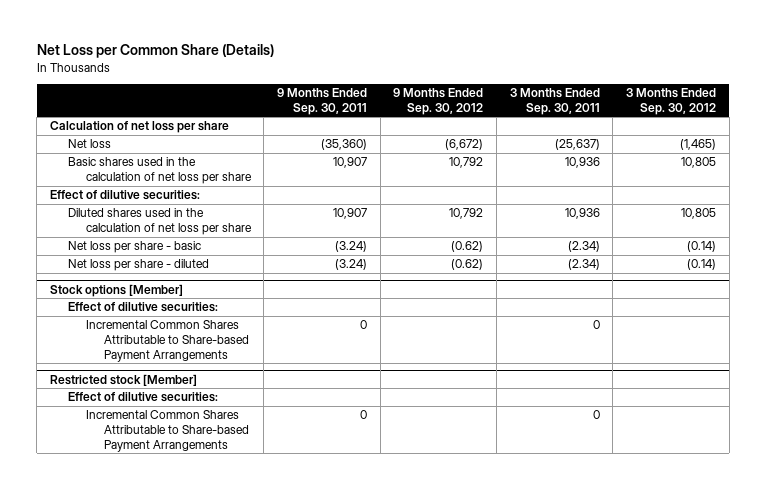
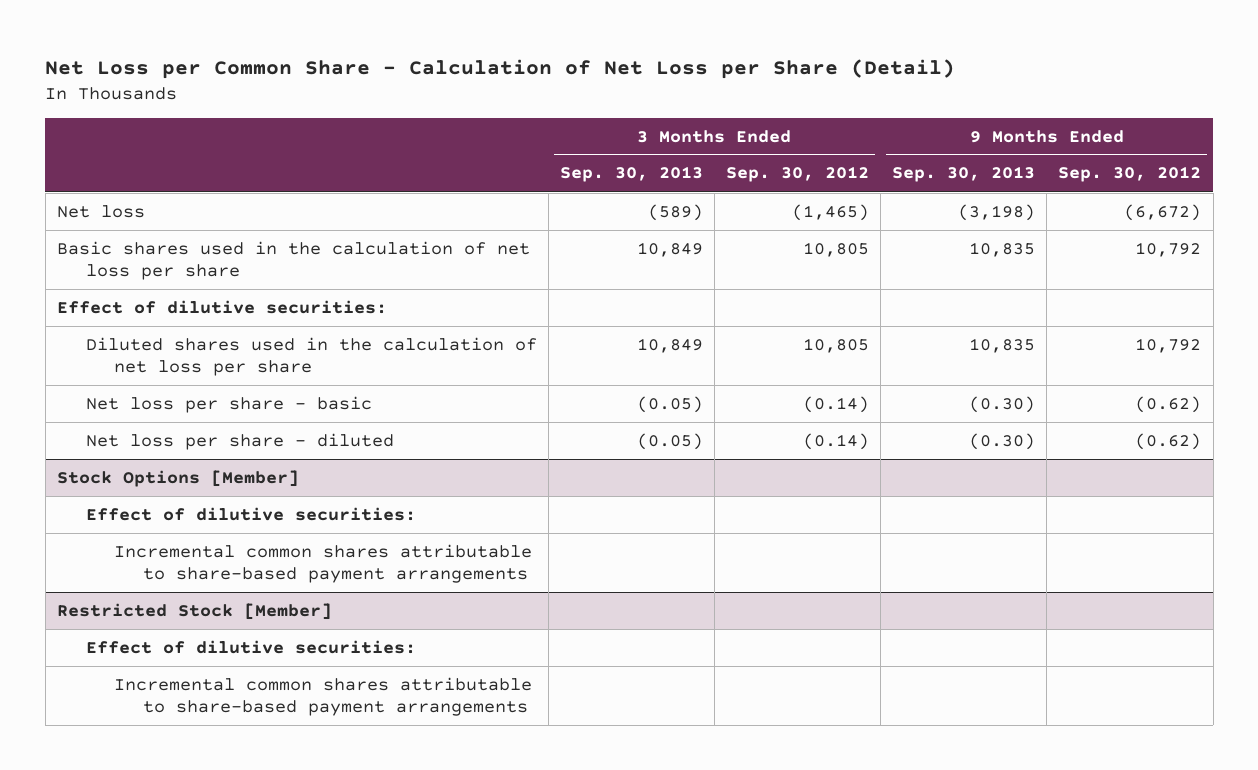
[36,44,274,59] Net Loss per Common Share (Details) -> [45,59,956,80] Net Loss per Common Share - Calculation of Net Loss per Share (Detail)
[276,87,367,115] 9 Months Ended Sep. 30, 2011 -> none
[509,87,600,115] 3 Months Ended Sep. 30, 2011 -> none
none -> [559,166,703,183] Sep. 30, 2013
none -> [892,166,1036,183] Sep. 30, 2013
[49,121,229,134] Calculation of net loss per share -> none
[49,283,183,297] Stock options [Member] -> [56,469,299,487] Stock Options [Member]
[85,320,249,362] Incremental Common Shares Attributable to Share-based Payment Arrangements -> [114,543,533,584] Incremental common shares attributable to share-based payment arrangements
[49,373,197,386] Restricted stock [Member] -> [56,602,332,620] Restricted Stock [Member]
[85,410,249,452] Incremental Common Shares Attributable to Share-based Payment Arrangements -> [114,676,533,717] Incremental common shares attributable to share-based payment arrangements

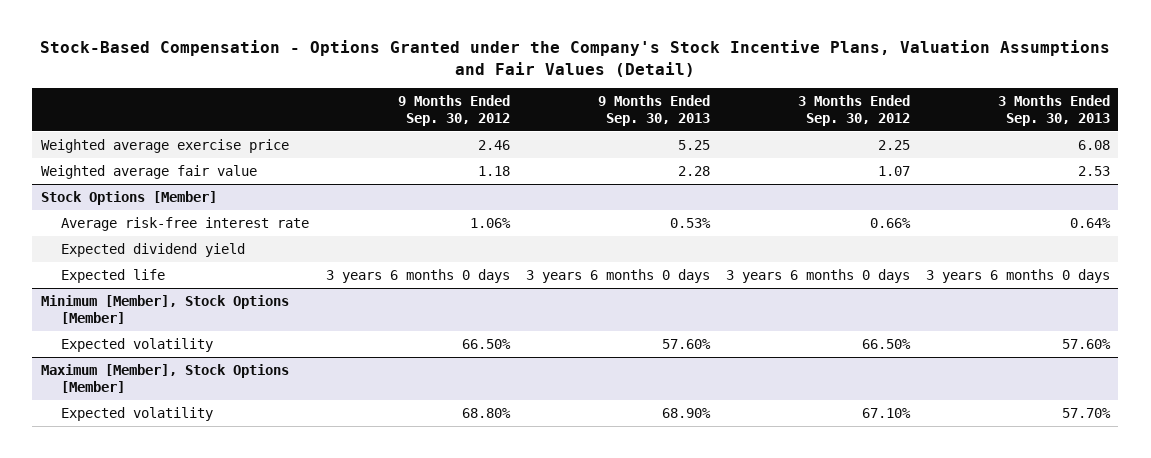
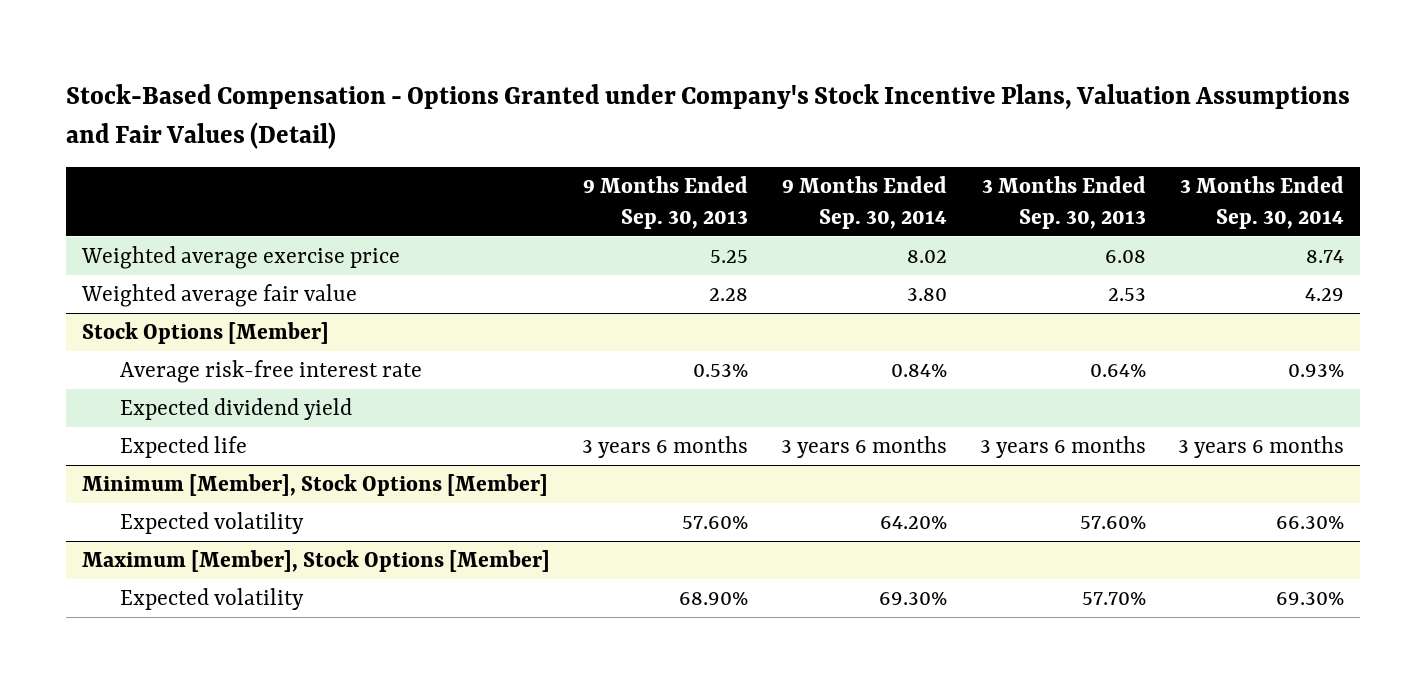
[40,40,1111,77] Stock-Based Compensation - Options Granted under the Company's Stock Incentive Plans, Valuation Assumptions and Fair Values (Detail) -> [65,84,1350,149] Stock-Based Compensation - Options Granted under Company's Stock Incentive Plans, Valuation Assumptions and Fair Values (Detail)
[397,94,510,127] 9 Months Ended Sep. 30, 2012 -> none
[798,94,911,127] 3 Months Ended Sep. 30, 2012 -> none
none -> [781,176,947,229] 9 Months Ended Sep. 30, 2014
none -> [1180,176,1345,229] 3 Months Ended Sep. 30, 2014
[525,268,710,283] 3 years 6 months 0 days -> [582,435,749,458] 3 years 6 months
[926,268,1111,283] 3 years 6 months 0 days -> [979,435,1146,458] 3 years 6 months

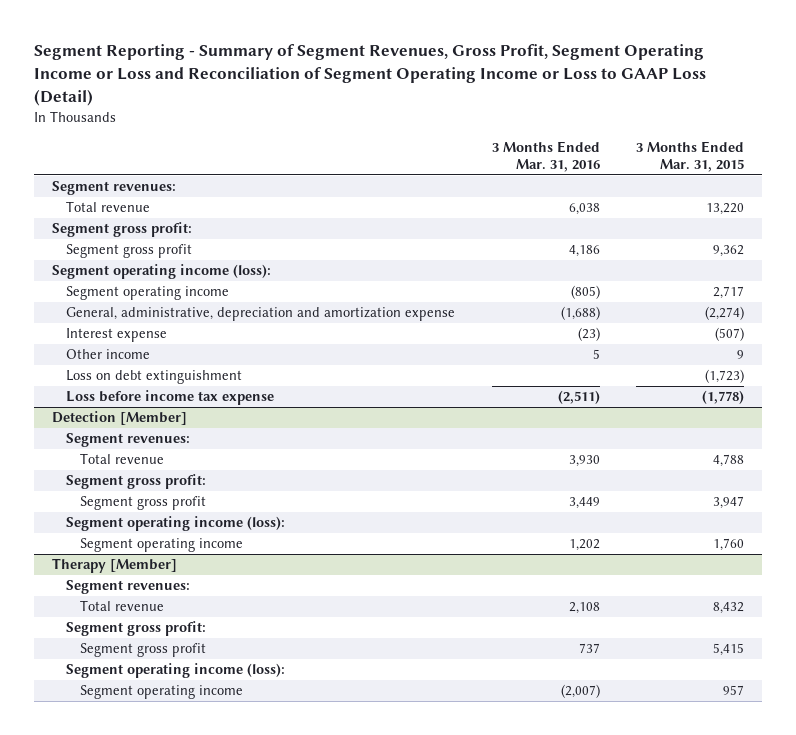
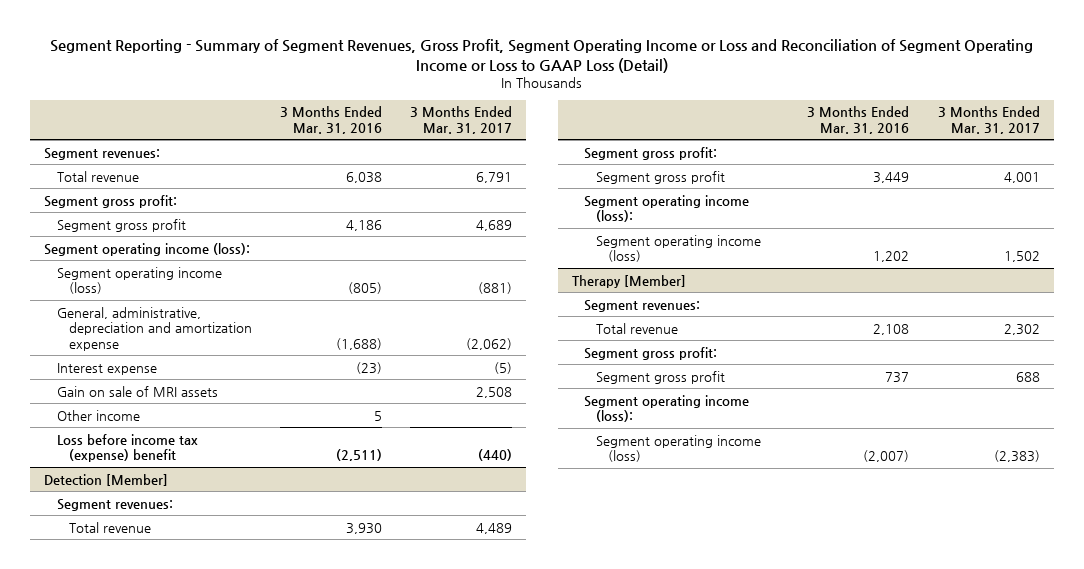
[636,140,745,172] 3 Months Ended Mar. 31, 2015 -> none
none -> [410,106,513,134] 3 Months Ended Mar. 31, 2017
[66,286,230,301] Segment operating income -> [56,266,222,295] Segment operating income (loss)
none -> [56,385,218,397] Gain on sale of MRI assets
[66,370,243,385] Loss on debt extinguishment -> none
[66,390,275,406] Loss before income tax expense -> [56,433,198,463] Loss before income tax (expense) benefit
[80,538,244,553] Segment operating income -> [596,234,762,263] Segment operating income (loss)
[80,685,244,700] Segment operating income -> [596,434,762,463] Segment operating income (loss)

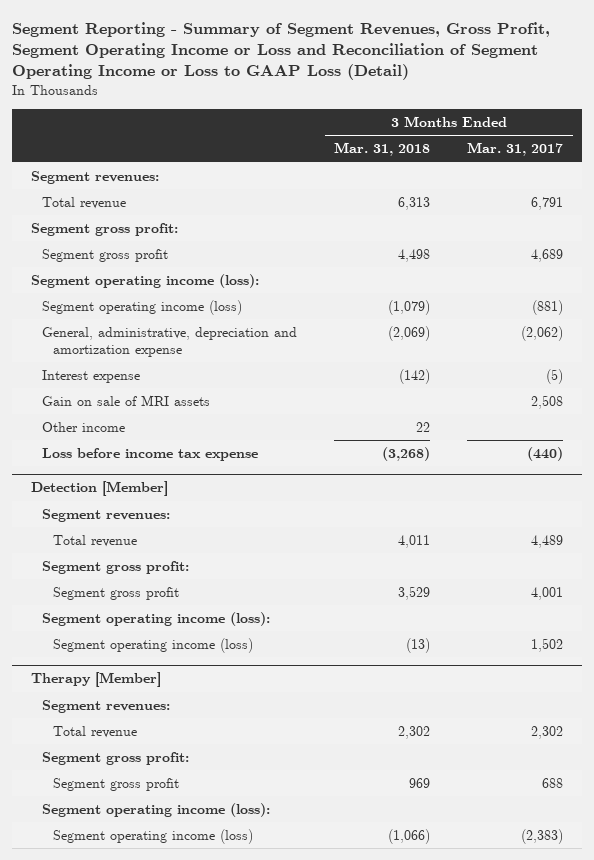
[279,106,382,134] 3 Months Ended Mar. 31, 2016 -> none
none -> [334,142,431,157] Mar. 31, 2018
[56,433,198,463] Loss before income tax (expense) benefit -> [41,447,258,461] Loss before income tax expense

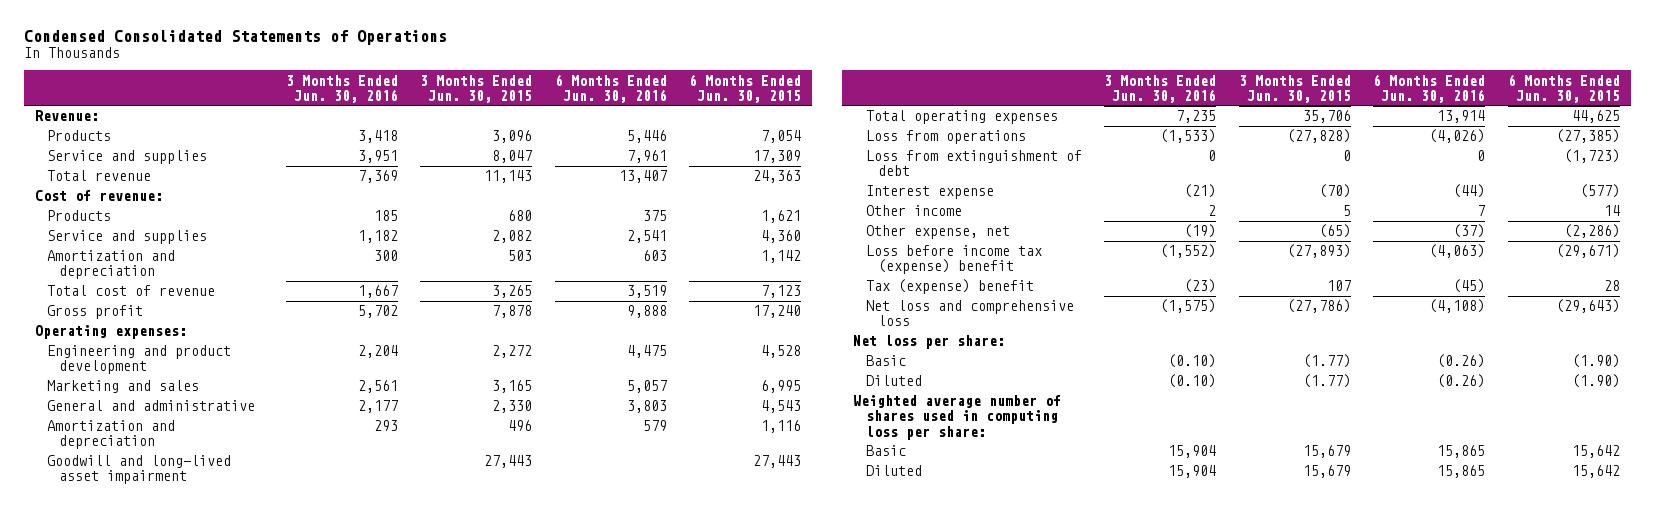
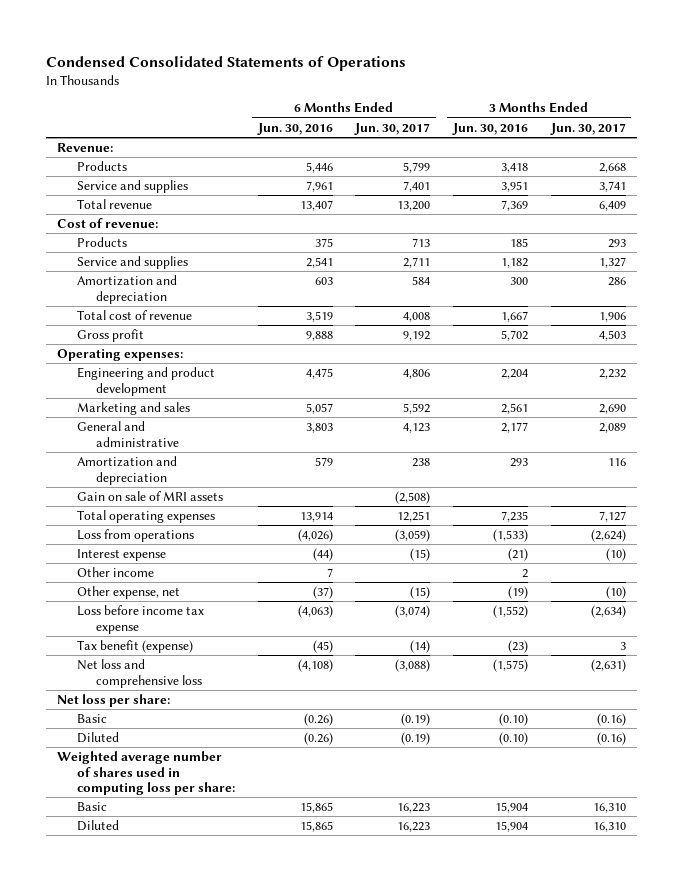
[420,74,533,103] 3 Months Ended Jun. 30, 2015 -> none
[689,73,802,103] 6 Months Ended Jun. 30, 2015 -> none
none -> [354,122,431,135] Jun. 30, 2017
none -> [549,122,626,135] Jun. 30, 2017
[47,455,232,485] Goodwill and long-lived asset impairment -> none
none -> [76,491,223,502] Gain on sale of MRI assets
[865,150,1082,177] Loss from extinguishment of debt -> none
[865,245,1042,275] Loss before income tax (expense) benefit -> [76,605,204,634] Loss before income tax expense
[865,279,1034,295] Tax (expense) benefit -> [76,640,193,654] Tax benefit (expense)

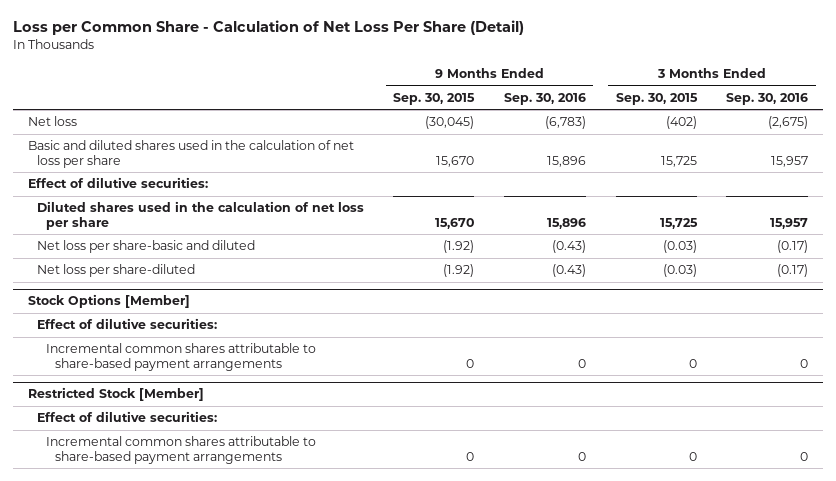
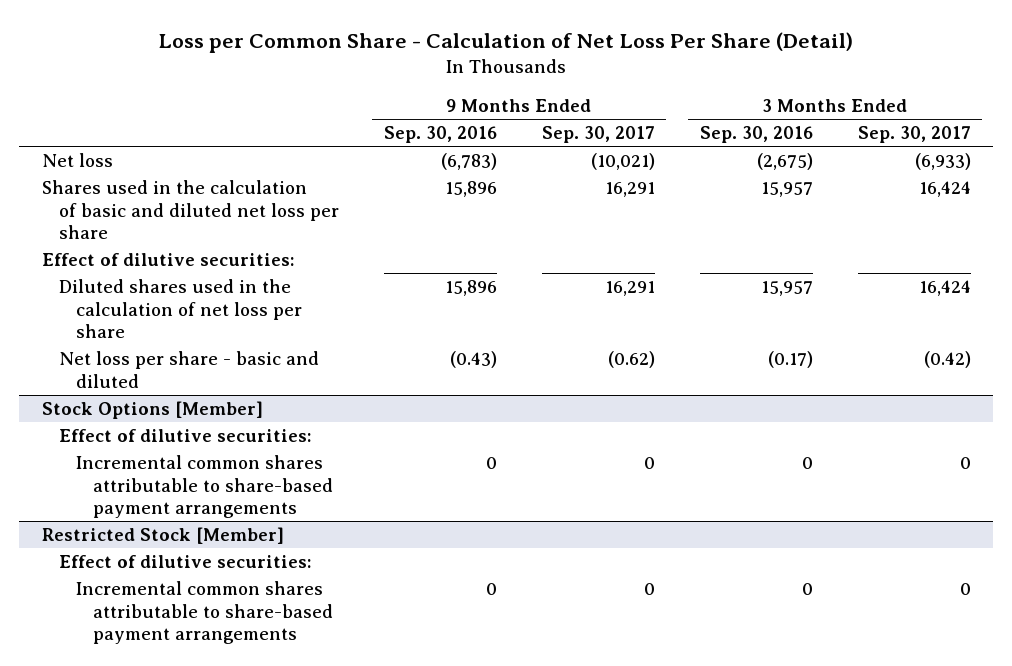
[393,92,476,105] Sep. 30, 2015 -> none
[615,92,698,105] Sep. 30, 2015 -> none
none -> [541,126,655,144] Sep. 30, 2017
none -> [857,126,971,144] Sep. 30, 2017
[27,140,354,168] Basic and diluted shares used in the calculation of net loss per share -> [41,180,339,240] Shares used in the calculation of basic and diluted net loss per share
[36,264,195,278] Net loss per share-diluted -> none
[36,240,255,254] Net loss per share-basic and diluted -> [58,351,319,388] Net loss per share - basic and diluted

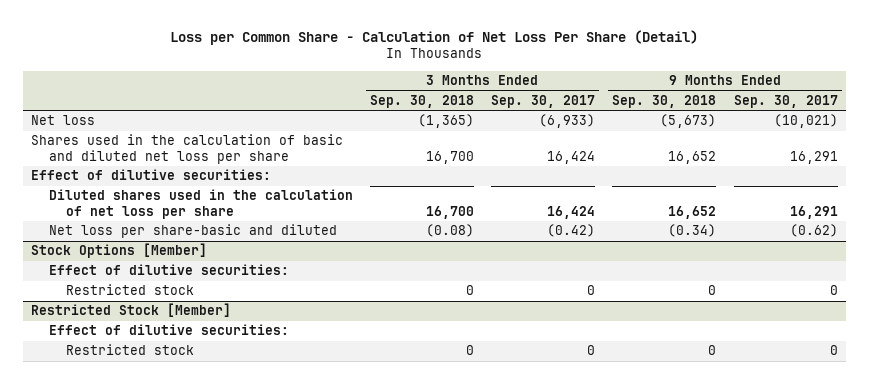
[383,126,497,144] Sep. 30, 2016 -> none
[699,126,813,144] Sep. 30, 2016 -> none
none -> [369,94,474,108] Sep. 30, 2018
none -> [612,94,717,108] Sep. 30, 2018
[58,351,319,388] Net loss per share - basic and diluted -> [48,224,337,239] Net loss per share-basic and diluted
[75,455,333,519] Incremental common shares attributable to share-based payment arrangements -> [66,284,195,296] Restricted stock
[75,581,333,645] Incremental common shares attributable to share-based payment arrangements -> [66,344,195,356] Restricted stock

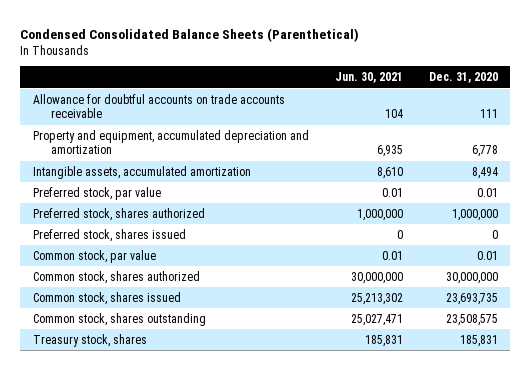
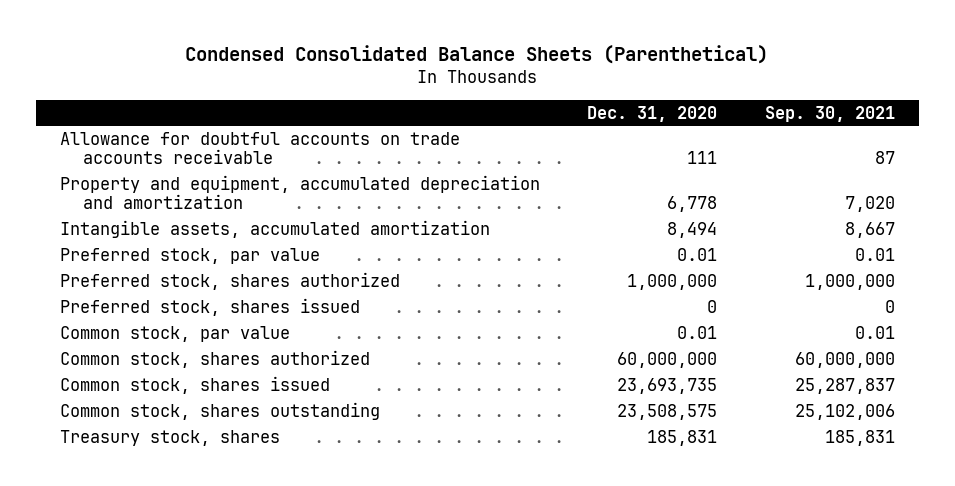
[334,72,403,84] Jun. 30, 2021 -> none
none -> [765,105,896,122] Sep. 30, 2021
[445,271,498,284] 30,000,000 -> [617,351,718,368] 60,000,000

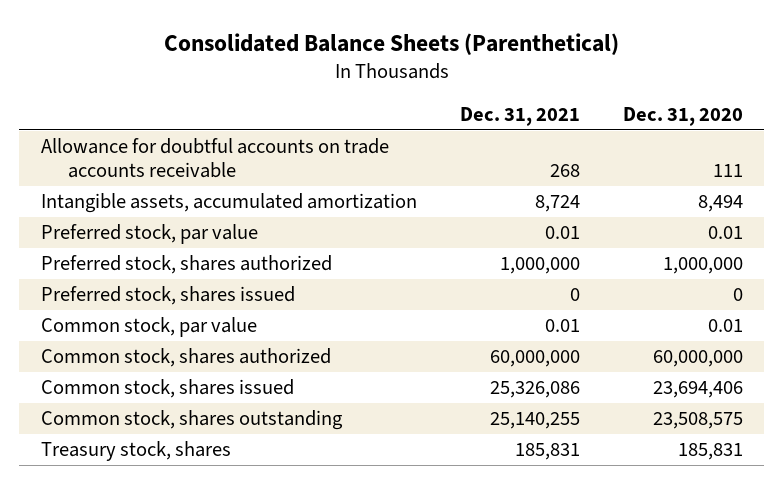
[185,45,769,65] Condensed Consolidated Balance Sheets (Parenthetical) -> [163,32,619,55] Consolidated Balance Sheets (Parenthetical)
[765,105,896,122] Sep. 30, 2021 -> none
none -> [459,106,580,126] Dec. 31, 2021
[59,174,540,210] Property and equipment, accumulated depreciation and amortization -> none
[617,377,718,394] 23,693,735 -> [652,381,743,399] 23,694,406

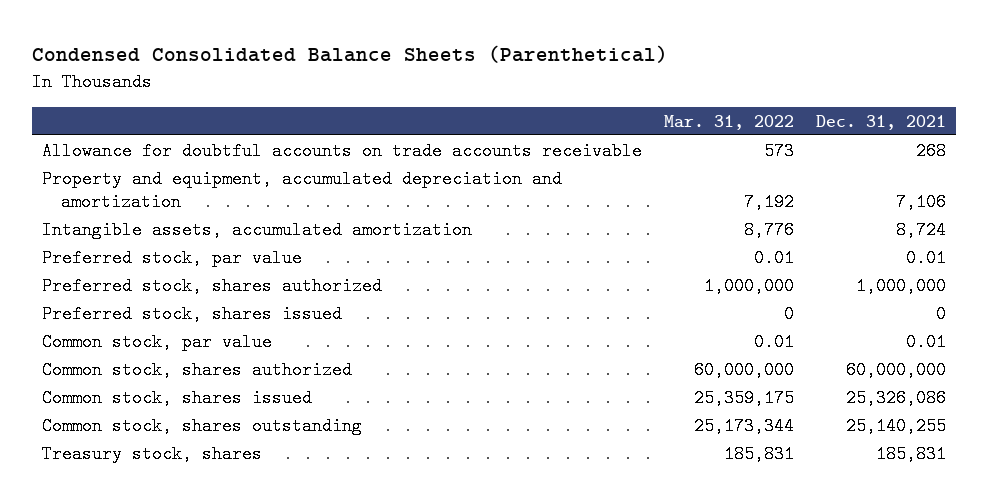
[163,32,619,55] Consolidated Balance Sheets (Parenthetical) -> [31,45,668,64] Condensed Consolidated Balance Sheets (Parenthetical)
[622,106,743,126] Dec. 31, 2020 -> none
none -> [663,114,794,130] Mar. 31, 2022
none -> [42,169,563,212] Property and equipment, accumulated depreciation and amortization

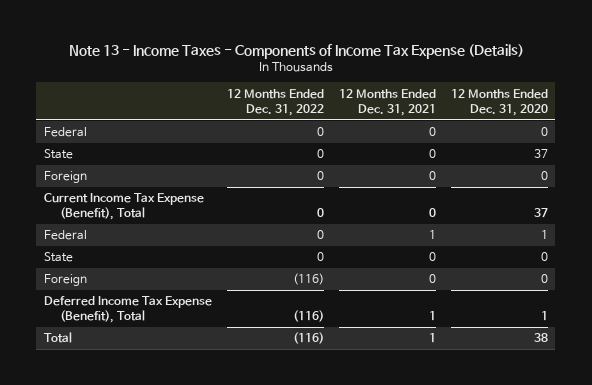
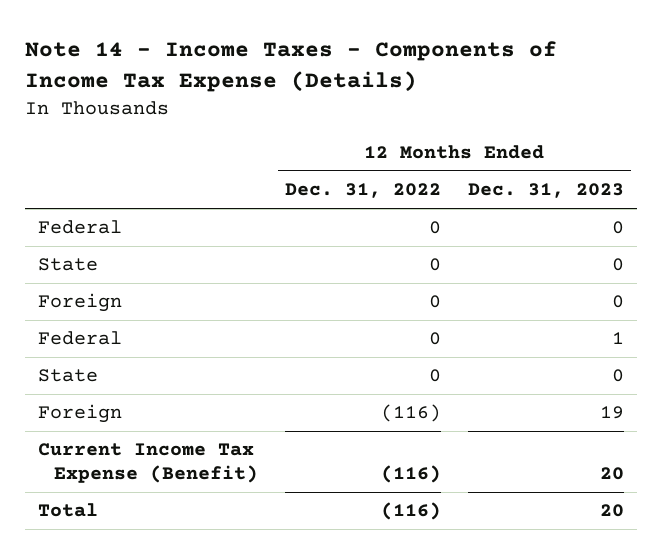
[68,43,524,59] Note 13 - Income Taxes - Components of Income Tax Expense (Details) -> [24,40,557,92] Note 14 - Income Taxes - Components of Income Tax Expense (Details)
[338,88,436,116] 12 Months Ended Dec. 31, 2021 -> none
[450,88,548,116] 12 Months Ended Dec. 31, 2020 -> none
none -> [467,183,624,199] Dec. 31, 2023
[43,193,204,221] Current Income Tax Expense (Benefit), Total -> none
[43,296,212,324] Deferred Income Tax Expense (Benefit), Total -> [38,443,259,484] Current Income Tax Expense (Benefit)

